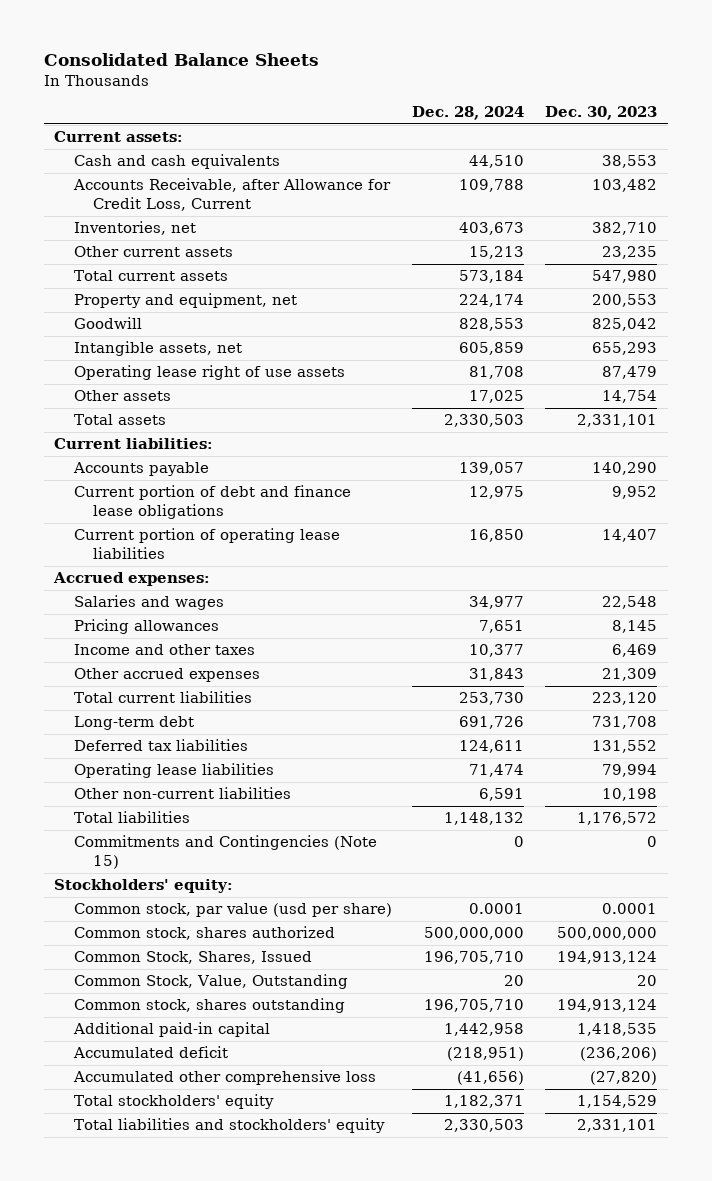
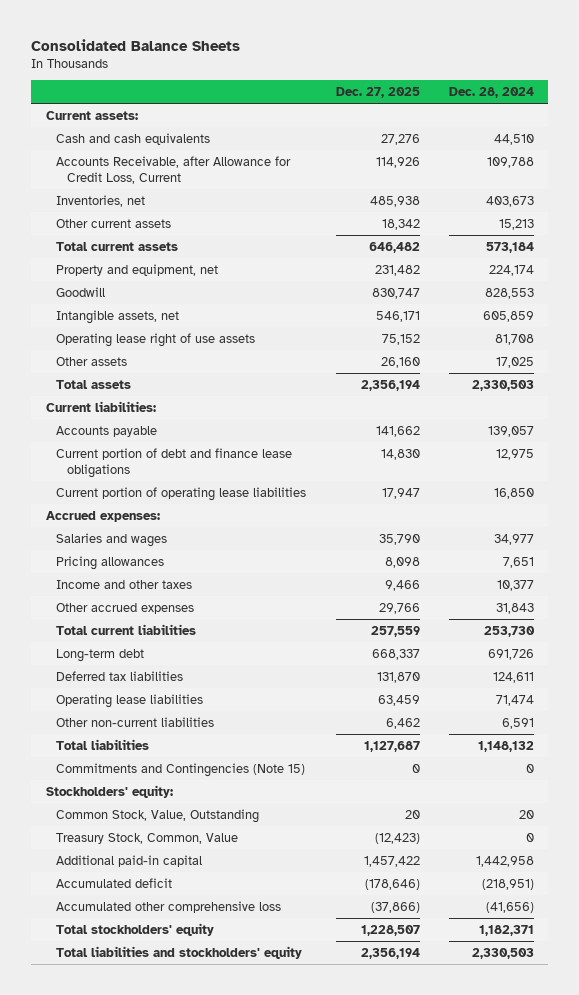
[545,106,658,121] Dec. 30, 2023 -> none
none -> [335,86,420,98] Dec. 27, 2025
[73,903,392,918] Common stock, par value (usd per share) -> none
[73,926,335,941] Common stock, shares authorized -> none
[73,951,312,965] Common Stock, Shares, Issued -> none
[73,998,345,1014] Common stock, shares outstanding -> none
none -> [56,832,239,844] Treasury Stock, Common, Value

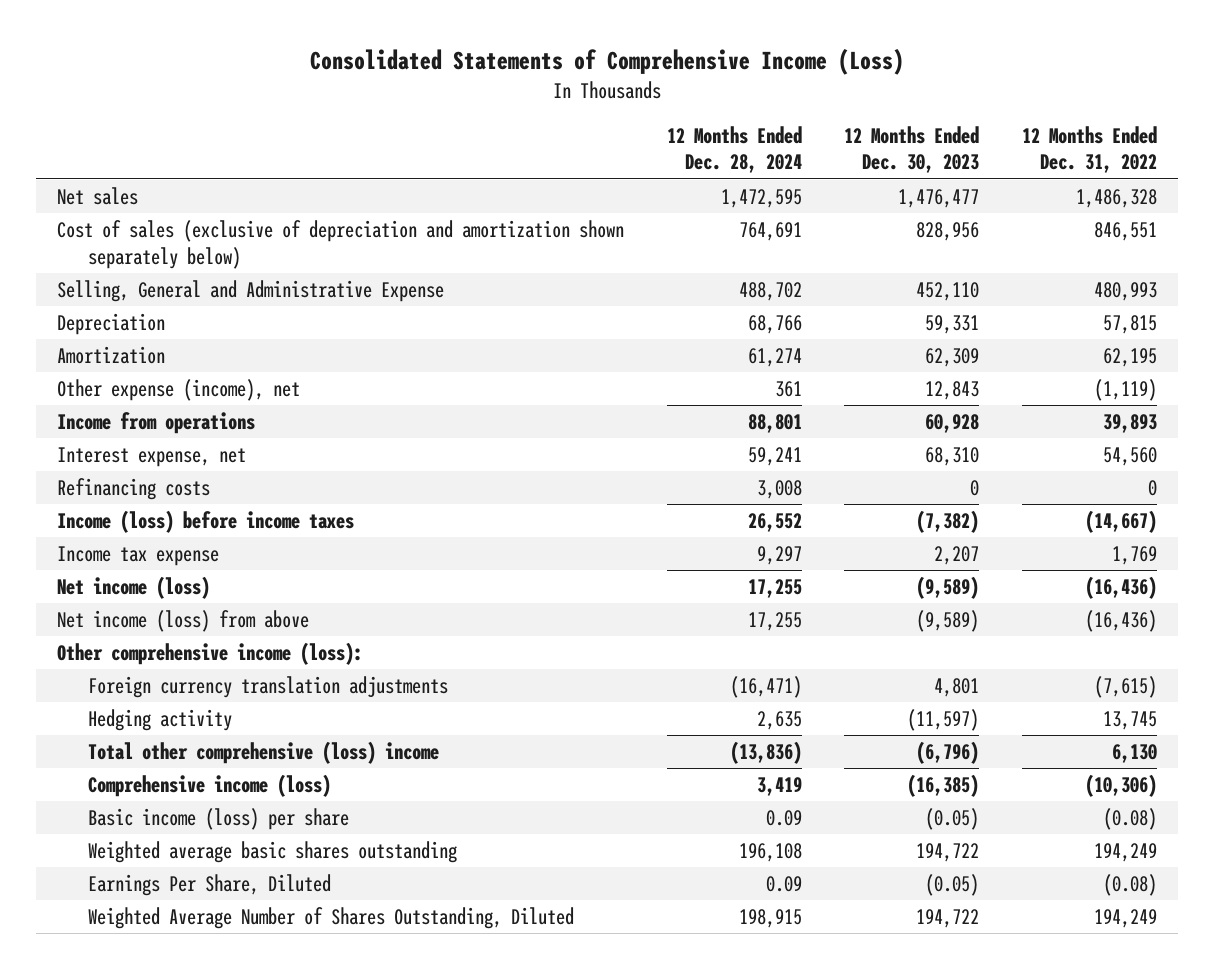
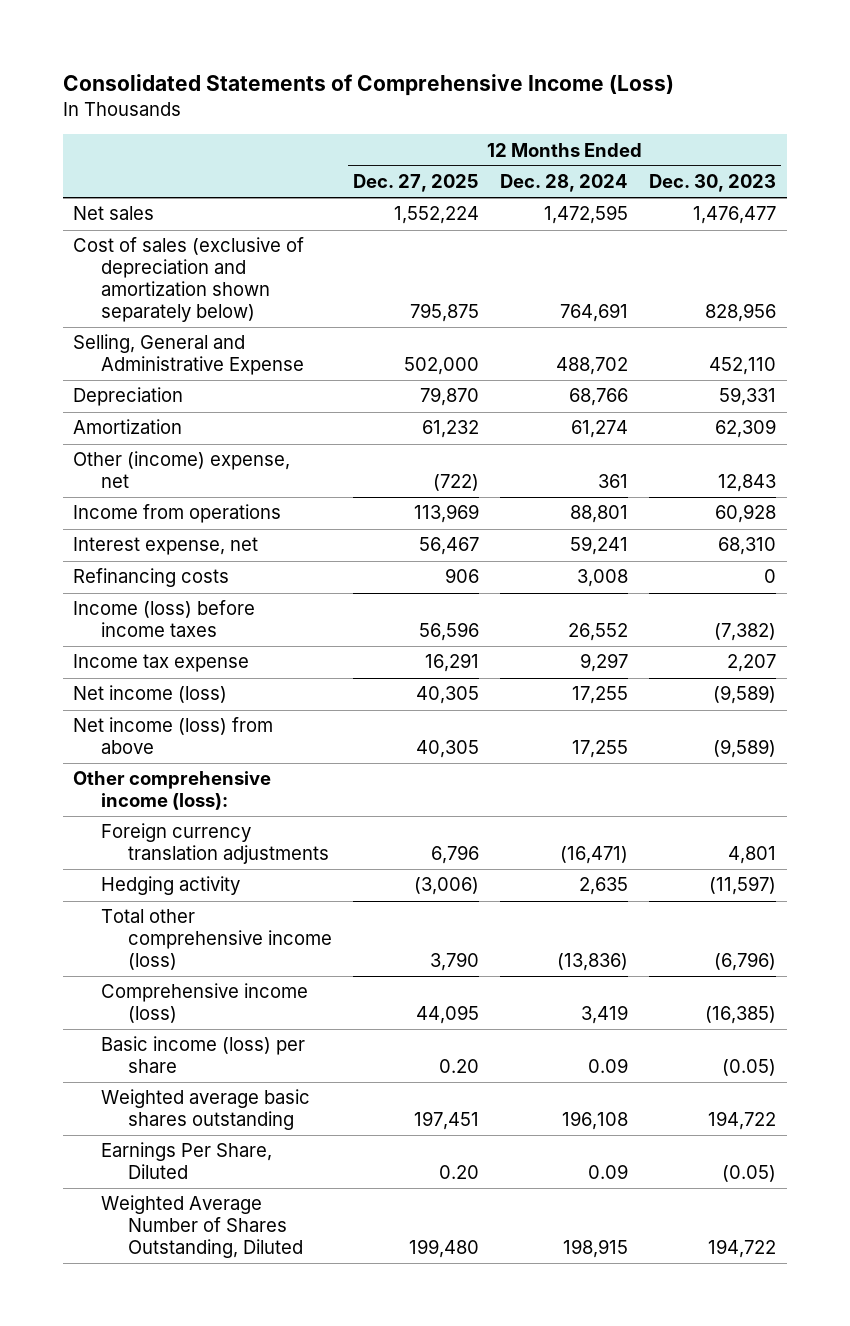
[1021,125,1157,174] 12 Months Ended Dec. 31, 2022 -> none
none -> [353,174,480,193] Dec. 27, 2025
[57,379,301,402] Other expense (income), net -> [73,451,291,489] Other (income) expense, net
[87,741,439,765] Total other comprehensive (loss) income -> [100,909,332,970] Total other comprehensive income (loss)

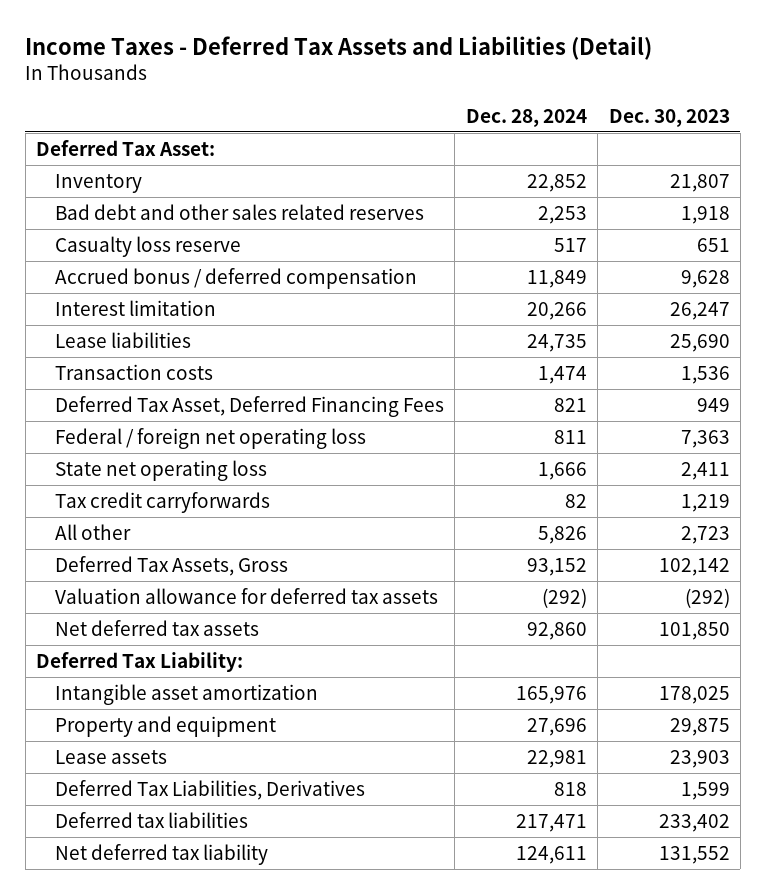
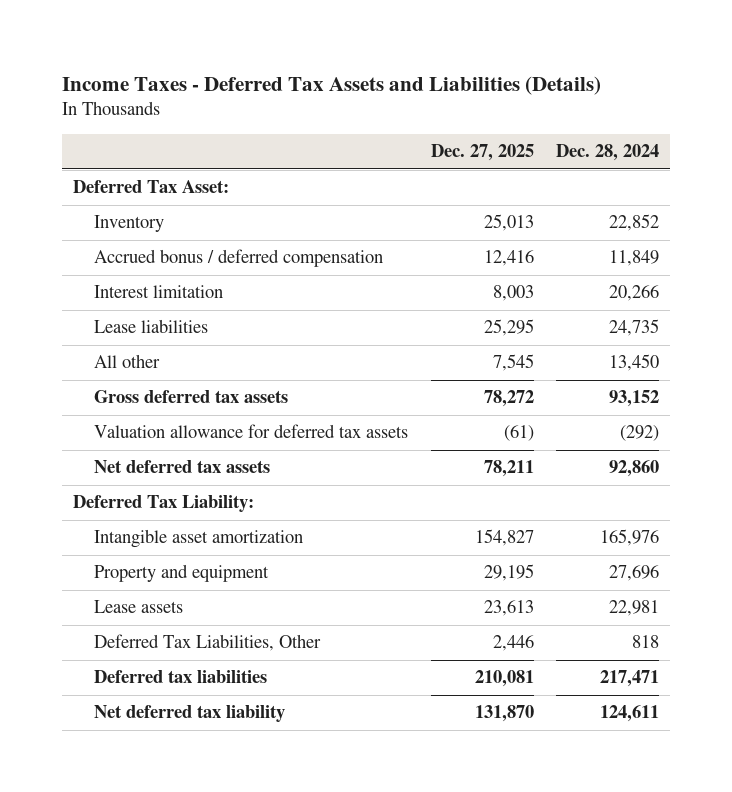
[25,35,653,60] Income Taxes - Deferred Tax Assets and Liabilities (Detail) -> [61,75,601,95] Income Taxes - Deferred Tax Assets and Liabilities (Details)
[608,108,730,127] Dec. 30, 2023 -> none
none -> [430,144,534,162] Dec. 27, 2025
[55,204,425,221] Bad debt and other sales related reserves -> none
[55,236,242,258] Casualty loss reserve -> none
[55,364,214,381] Transaction costs -> none
[55,396,445,418] Deferred Tax Asset, Deferred Financing Fees -> none
[55,428,367,450] Federal / foreign net operating loss -> none
[55,460,268,482] State net operating loss -> none
[55,492,271,514] Tax credit carryforwards -> none
[537,526,587,545] 5,826 -> [609,354,660,372] 13,450
[55,556,289,577] Deferred Tax Assets, Gross -> [94,390,289,404] Gross deferred tax assets
[55,780,366,801] Deferred Tax Liabilities, Derivatives -> [94,634,322,652] Deferred Tax Liabilities, Other

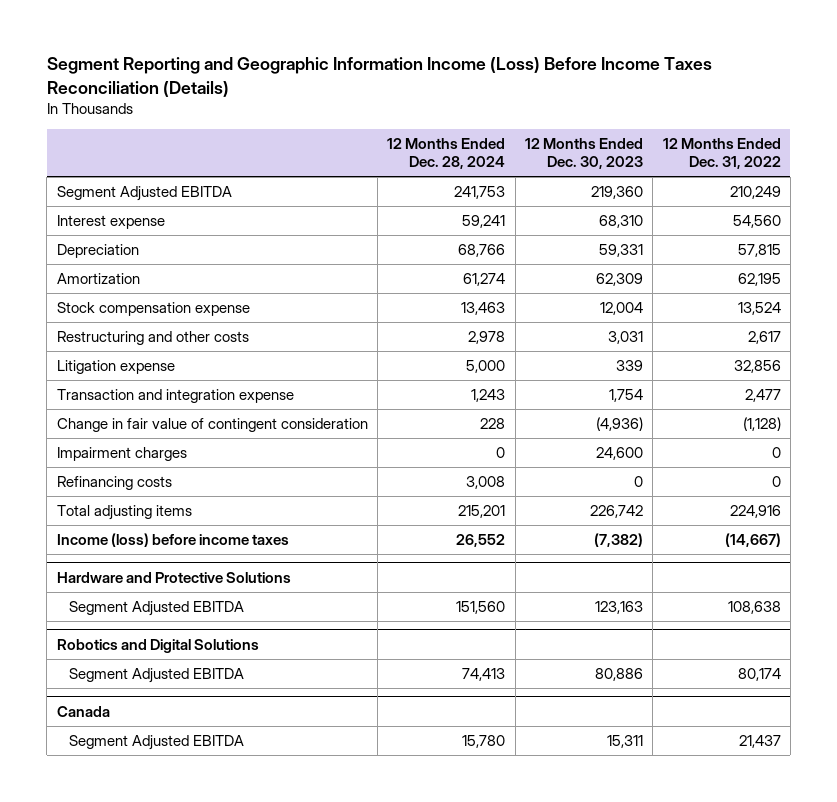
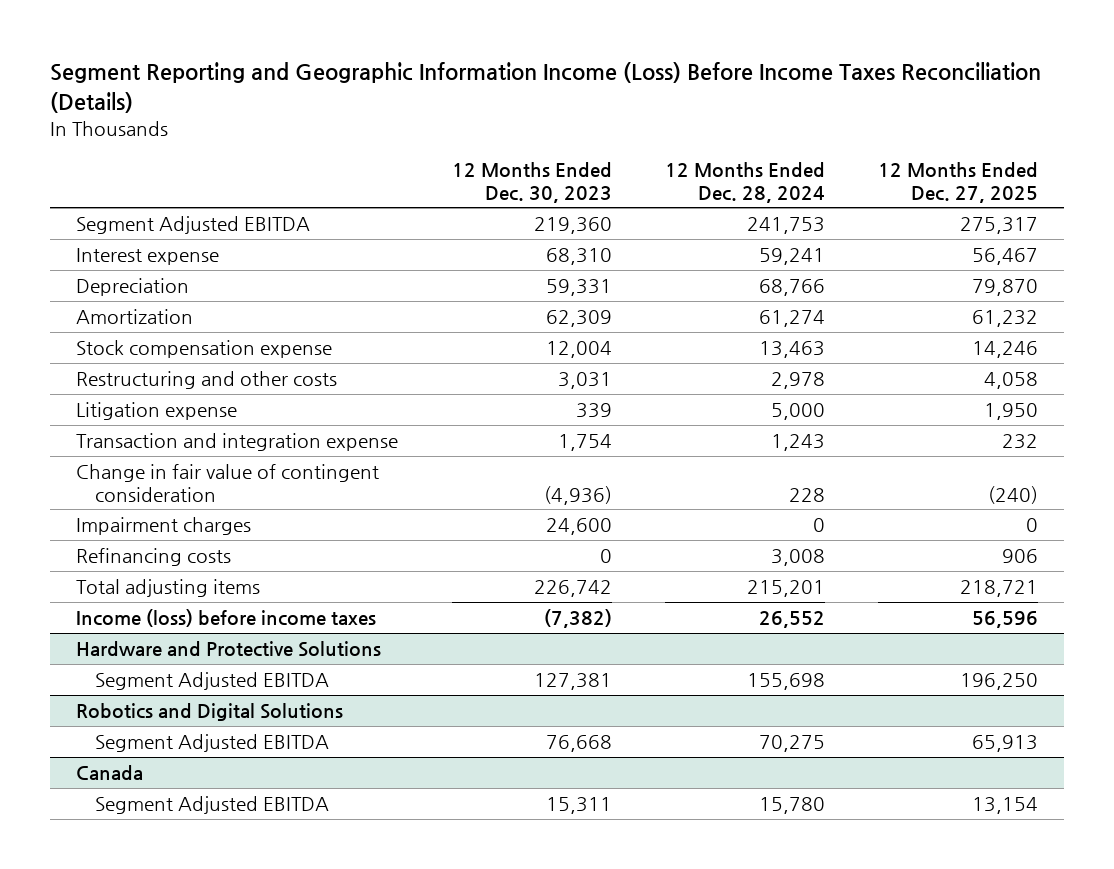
[662,138,781,170] 12 Months Ended Dec. 31, 2022 -> none
none -> [877,161,1038,203] 12 Months Ended Dec. 27, 2025
[456,601,506,615] 151,560 -> [746,672,825,690] 155,698
[594,601,643,615] 123,163 -> [533,672,612,690] 127,381
[462,668,506,682] 74,413 -> [758,734,825,752] 70,275
[594,668,643,682] 80,886 -> [545,734,612,752] 76,668

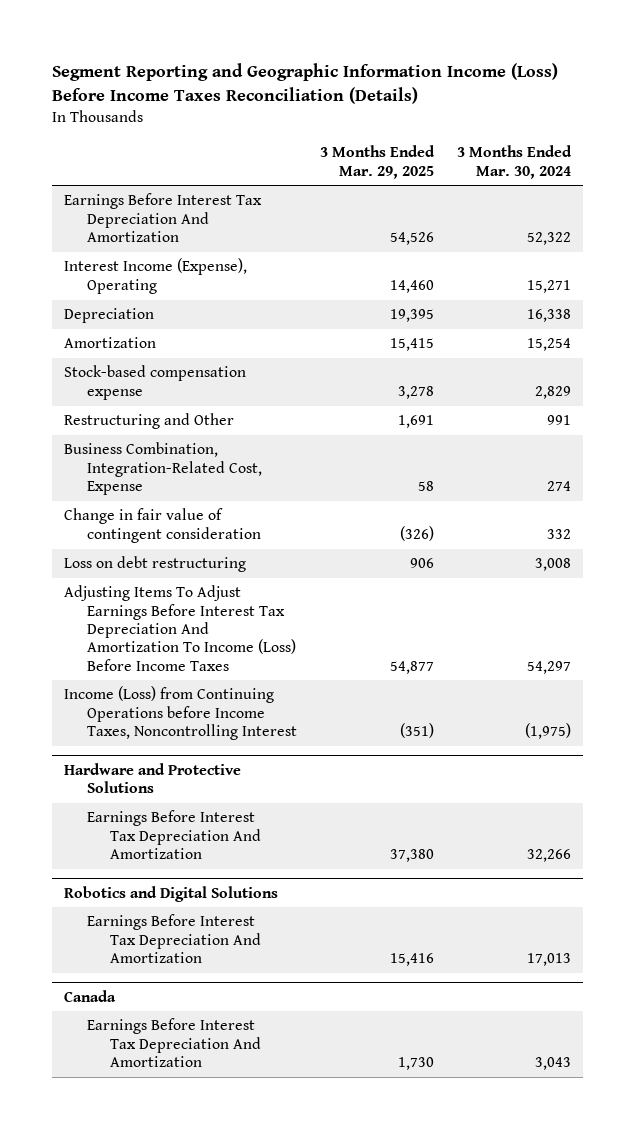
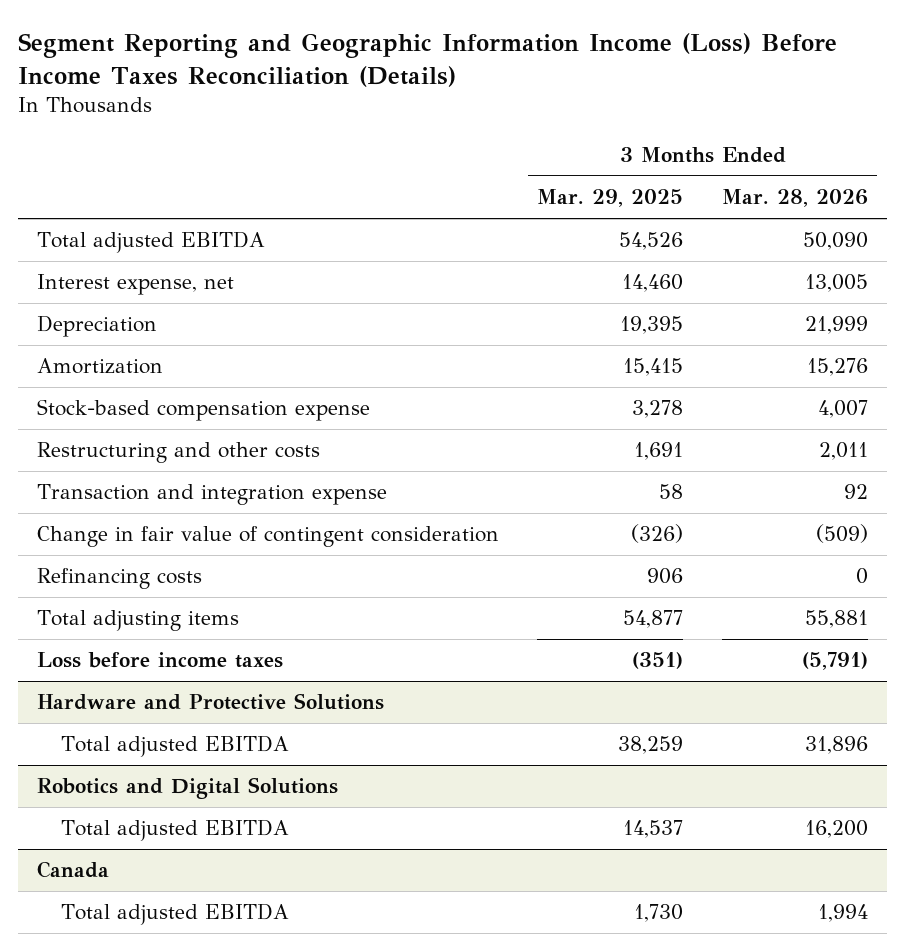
[457,145,573,179] 3 Months Ended Mar. 30, 2024 -> none
none -> [721,189,868,208] Mar. 28, 2026
[63,193,262,243] Earnings Before Interest Tax Depreciation And Amortization -> [37,231,266,254] Total adjusted EBITDA
[63,258,247,294] Interest Income (Expense), Operating -> [37,274,235,296] Interest expense, net
[63,413,234,430] Restructuring and Other -> [37,442,321,464] Restructuring and other costs
[63,442,263,496] Business Combination, Integration-Related Cost, Expense -> [37,484,388,506] Transaction and integration expense
[63,556,246,573] Loss on debt restructuring -> none
none -> [37,568,203,590] Refinancing costs
[63,585,297,671] Adjusting Items To Adjust Earnings Before Interest Tax Depreciation And Amortization To Income (Loss) Before Income Taxes -> [37,610,240,632] Total adjusting items
[63,686,298,741] Income (Loss) from Continuing Operations before Income Taxes, Noncontrolling Interest -> [37,652,284,669] Loss before income taxes
[87,810,262,860] Earnings Before Interest Tax Depreciation And Amortization -> none
none -> [60,735,289,758] Total adjusted EBITDA
[87,914,262,964] Earnings Before Interest Tax Depreciation And Amortization -> none
none -> [60,819,289,842] Total adjusted EBITDA
[87,1018,262,1068] Earnings Before Interest Tax Depreciation And Amortization -> [60,903,289,926] Total adjusted EBITDA

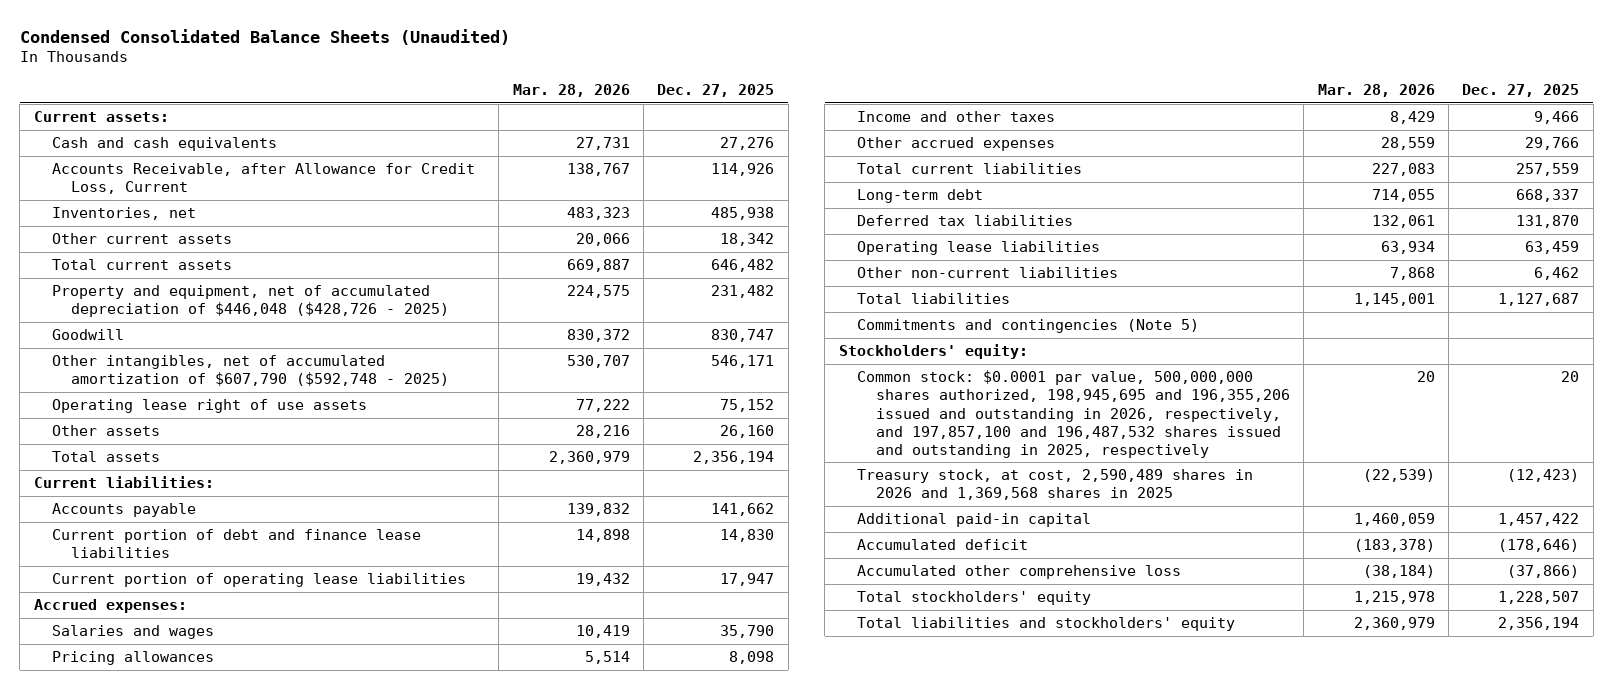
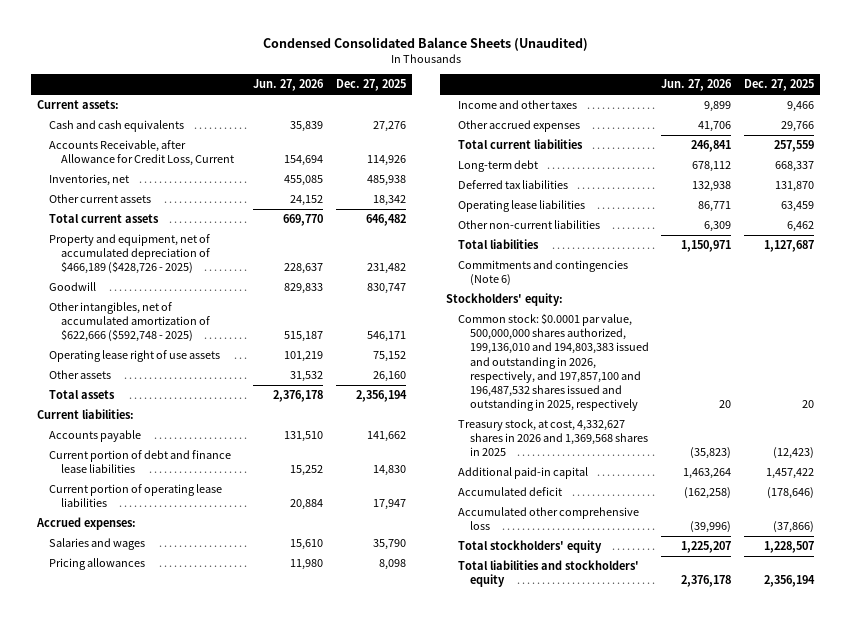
[512,84,630,98] Mar. 28, 2026 -> none
none -> [252,79,324,92] Jun. 27, 2026
[52,285,450,318] Property and equipment, net of accumulated depreciation of $446,048 ($428,726 - 2025) -> [49,233,211,275] Property and equipment, net of accumulated depreciation of $466,189 ($428,726 - 2025)
[52,355,450,387] Other intangibles, net of accumulated amortization of $607,790 ($592,748 - 2025) -> [49,301,211,343] Other intangibles, net of accumulated amortization of $622,666 ($592,748 - 2025)
[857,319,1200,334] Commitments and contingencies (Note 5) -> [457,259,628,287] Commitments and contingencies (Note 6)
[857,370,1290,458] Common stock: $0.0001 par value, 500,000,000 shares authorized, 198,945,695 and 196,355,206 issued and outstanding in 2026, respectively, and 197,857,100 and 196,487,532 shares issued and outstanding in 2025, respectively -> [457,312,649,412] Common stock: $0.0001 par value, 500,000,000 shares authorized, 199,136,010 and 194,803,383 issued and outstanding in 2026, respectively, and 197,857,100 and 196,487,532 shares issued and outstanding in 2025, respectively
[857,469,1254,501] Treasury stock, at cost, 2,590,489 shares in 2026 and 1,369,568 shares in 2025 -> [457,418,648,457] Treasury stock, at cost, 4,332,627 shares in 2026 and 1,369,568 shares in 2025

